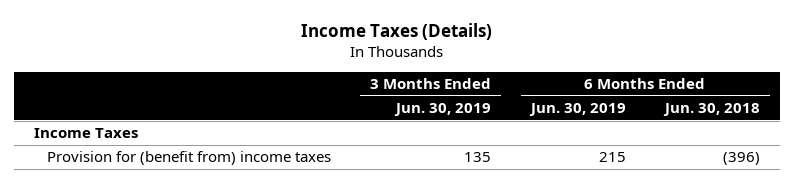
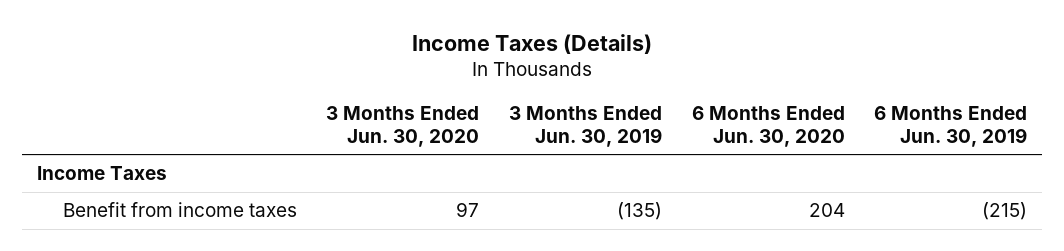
[663,103,761,117] Jun. 30, 2018 -> none
none -> [326,106,480,147] 3 Months Ended Jun. 30, 2020
none -> [691,106,845,147] 6 Months Ended Jun. 30, 2020
[46,151,331,166] Provision for (benefit from) income taxes -> [62,202,297,218] Benefit from income taxes
[464,152,492,163] 135 -> [616,202,662,221] (135)
[598,152,626,163] 215 -> [982,202,1028,221] (215)

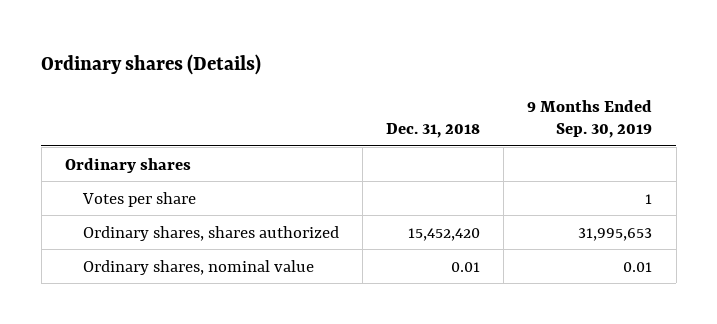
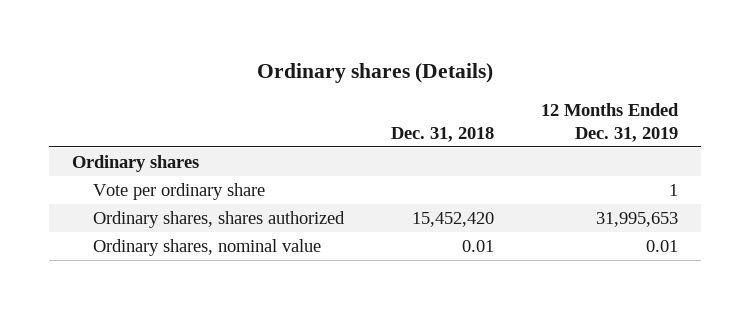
[527,99,653,139] 9 Months Ended Sep. 30, 2019 -> none
none -> [540,103,679,142] 12 Months Ended Dec. 31, 2019
[81,191,196,207] Votes per share -> [93,182,266,200] Vote per ordinary share

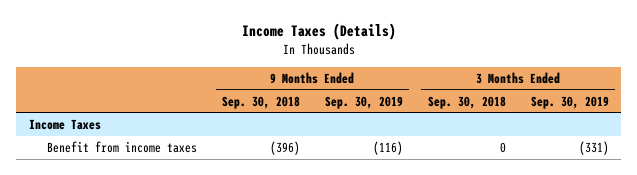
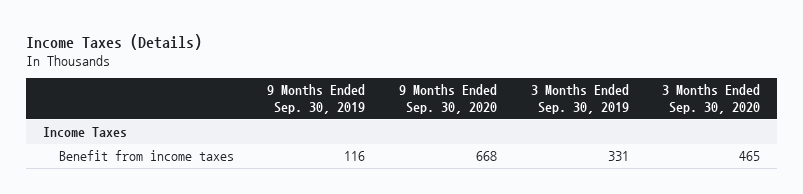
[221,95,300,109] Sep. 30, 2018 -> none
[427,95,506,109] Sep. 30, 2018 -> none
none -> [399,84,498,115] 9 Months Ended Sep. 30, 2020
none -> [662,84,761,115] 3 Months Ended Sep. 30, 2020
[372,140,403,155] (116) -> [344,151,366,162] 116
[578,140,609,155] (331) -> [607,151,629,162] 331

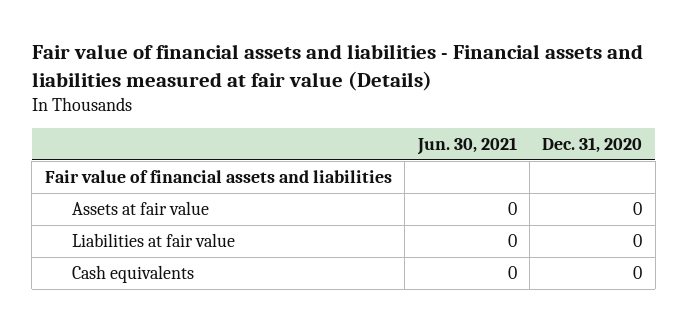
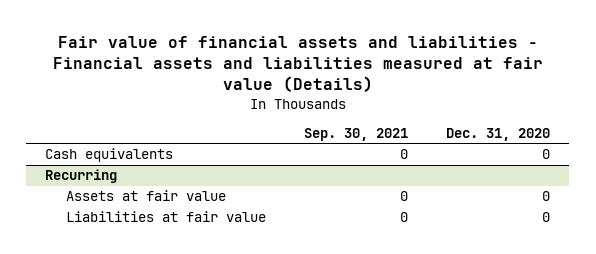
[416,137,517,156] Jun. 30, 2021 -> none
none -> [304,127,409,141] Sep. 30, 2021
[44,169,392,183] Fair value of financial assets and liabilities -> none
[72,264,195,283] Cash equivalents -> [45,148,174,163] Cash equivalents
none -> [45,169,118,184] Recurring

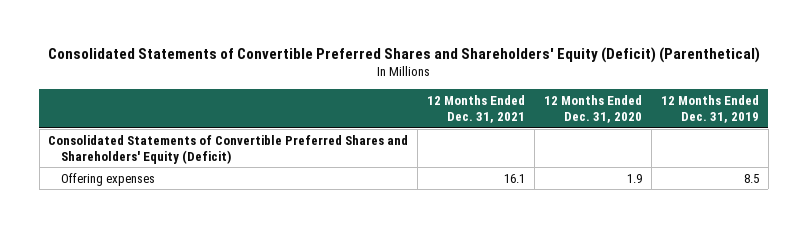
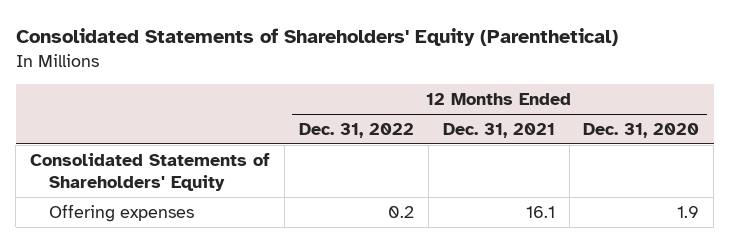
[47,46,760,63] Consolidated Statements of Convertible Preferred Shares and Shareholders' Equity (Deficit) (Parenthetical) -> [15,28,618,47] Consolidated Statements of Shareholders' Equity (Parenthetical)
[660,94,759,123] 12 Months Ended Dec. 31, 2019 -> none
none -> [298,122,414,138] Dec. 31, 2022
[48,134,409,164] Consolidated Statements of Convertible Preferred Shares and Shareholders' Equity (Deficit) -> [30,152,271,192] Consolidated Statements of Shareholders' Equity

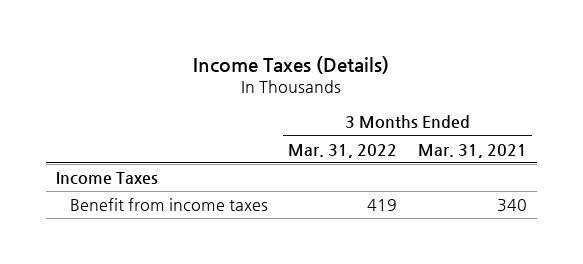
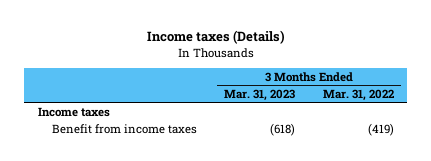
[193,55,390,74] Income Taxes (Details) -> [146,30,285,45] Income taxes (Details)
[417,143,527,158] Mar. 31, 2021 -> none
none -> [224,88,296,101] Mar. 31, 2023
[55,172,158,186] Income Taxes -> [37,106,110,117] Income taxes
[367,199,398,212] 419 -> [367,122,394,136] (419)

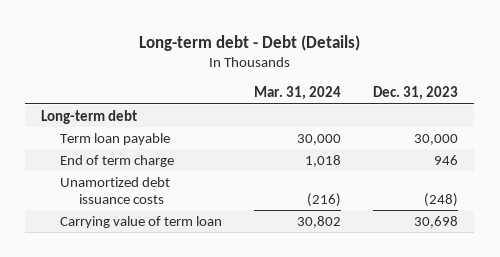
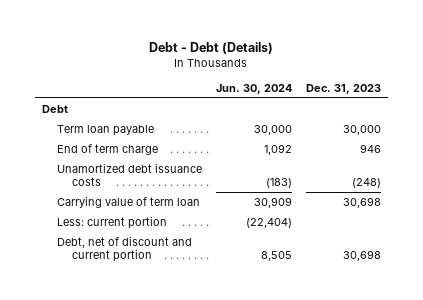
[138,34,360,51] Long-term debt - Debt (Details) -> [149,41,274,54] Debt - Debt (Details)
[254,86,342,101] Mar. 31, 2024 -> none
none -> [215,83,292,94] Jun. 30, 2024
[41,109,138,124] Long-term debt -> [41,104,68,113] Debt
none -> [56,215,167,229] Less: current portion
none -> [56,235,192,263] Debt, net of discount and current portion

